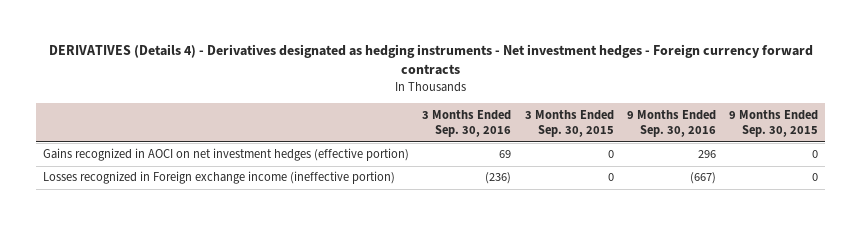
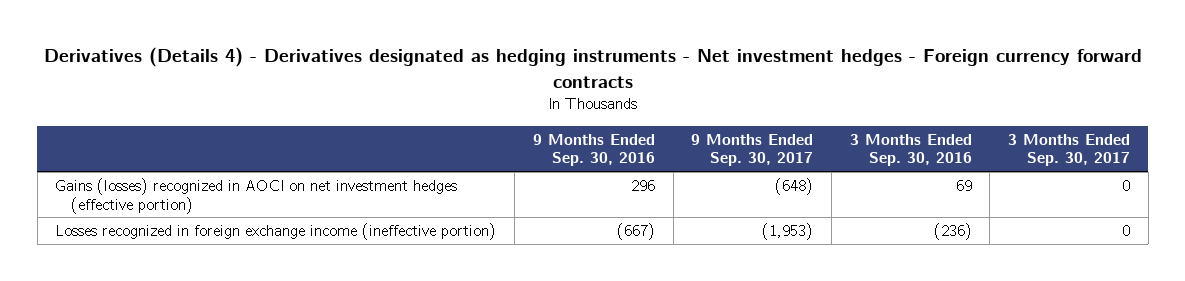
[48,44,813,76] DERIVATIVES (Details 4) - Derivatives designated as hedging instruments - Net investment hedges - Foreign currency forward contracts -> [43,47,1142,88] Derivatives (Details 4) - Derivatives designated as hedging instruments - Net investment hedges - Foreign currency forward contracts
[524,109,614,138] 3 Months Ended Sep. 30, 2015 -> none
[729,109,819,138] 9 Months Ended Sep. 30, 2015 -> none
none -> [691,133,814,167] 9 Months Ended Sep. 30, 2017
none -> [1008,133,1131,167] 3 Months Ended Sep. 30, 2017
[42,148,409,162] Gains recognized in AOCI on net investment hedges (effective portion) -> [55,177,458,214] Gains (losses) recognized in AOCI on net investment hedges (effective portion)
[42,171,395,185] Losses recognized in Foreign exchange income (ineffective portion) -> [55,222,497,240] Losses recognized in foreign exchange income (ineffective portion)

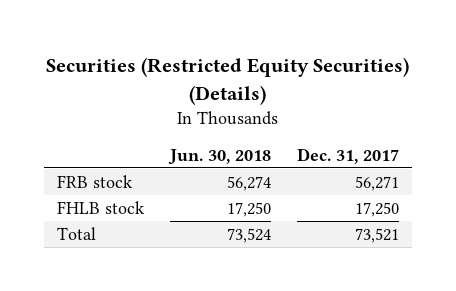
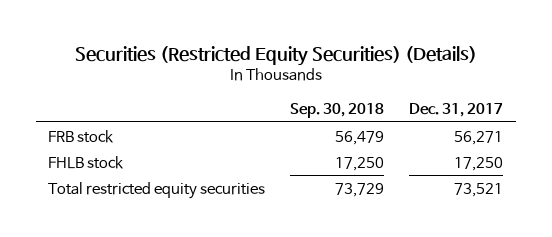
[167,148,271,165] Jun. 30, 2018 -> none
none -> [290,102,385,118] Sep. 30, 2018
[57,226,97,240] Total -> [48,181,266,199] Total restricted equity securities

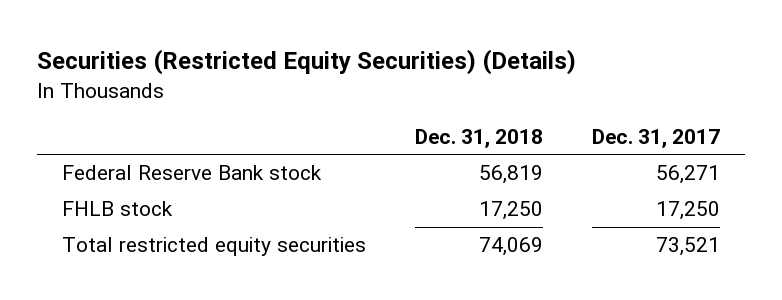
[290,102,385,118] Sep. 30, 2018 -> none
none -> [414,128,543,148] Dec. 31, 2018
[48,129,115,143] FRB stock -> [61,165,322,181] Federal Reserve Bank stock

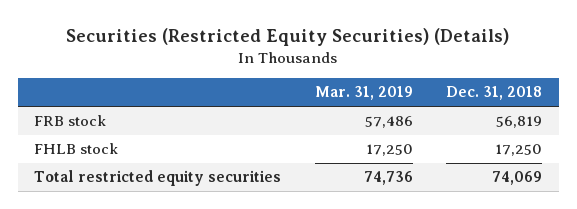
[592,128,721,148] Dec. 31, 2017 -> none
none -> [314,86,413,101] Mar. 31, 2019
[61,165,322,181] Federal Reserve Bank stock -> [34,115,107,127] FRB stock

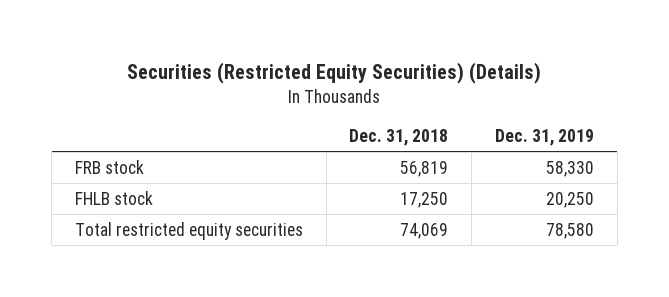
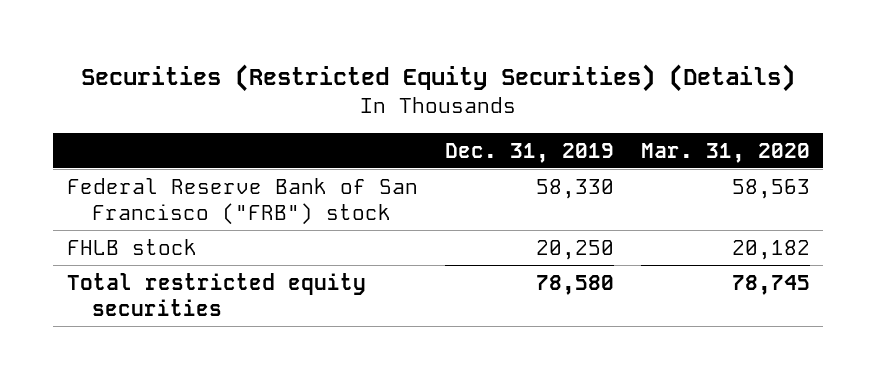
[349,128,449,146] Dec. 31, 2018 -> none
none -> [640,142,810,163] Mar. 31, 2020
[75,159,145,174] FRB stock -> [66,177,418,226] Federal Reserve Bank of San Francisco ("FRB") stock

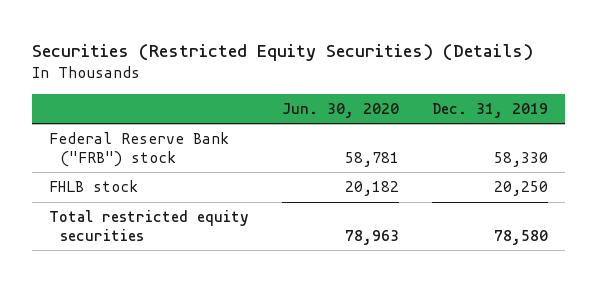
[640,142,810,163] Mar. 31, 2020 -> none
none -> [282,102,400,118] Jun. 30, 2020
[66,177,418,226] Federal Reserve Bank of San Francisco ("FRB") stock -> [48,132,229,168] Federal Reserve Bank ("FRB") stock

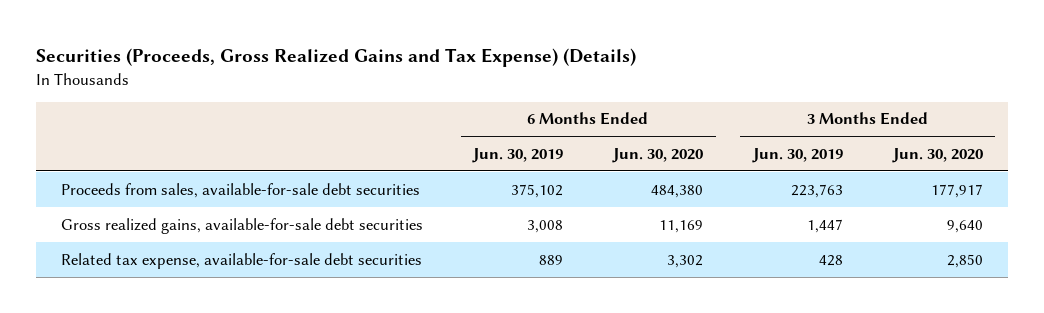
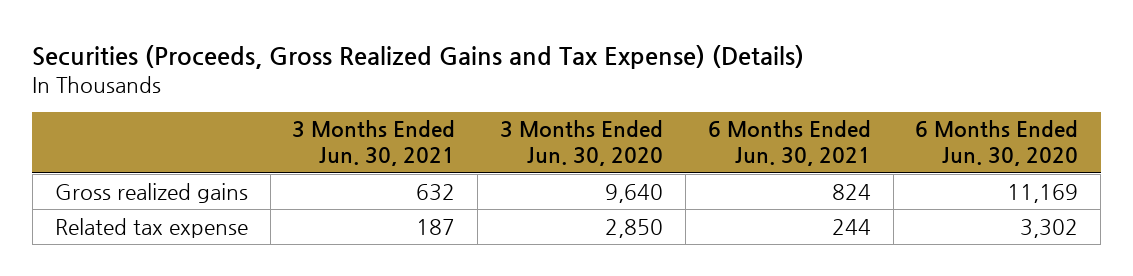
[472,147,564,163] Jun. 30, 2019 -> none
[751,147,843,163] Jun. 30, 2019 -> none
none -> [292,120,456,167] 3 Months Ended Jun. 30, 2021
none -> [707,120,871,167] 6 Months Ended Jun. 30, 2021
[61,182,421,198] Proceeds from sales, available-for-sale debt securities -> none
[61,217,424,234] Gross realized gains, available-for-sale debt securities -> [54,182,248,203] Gross realized gains
[61,252,423,269] Related tax expense, available-for-sale debt securities -> [54,217,248,238] Related tax expense

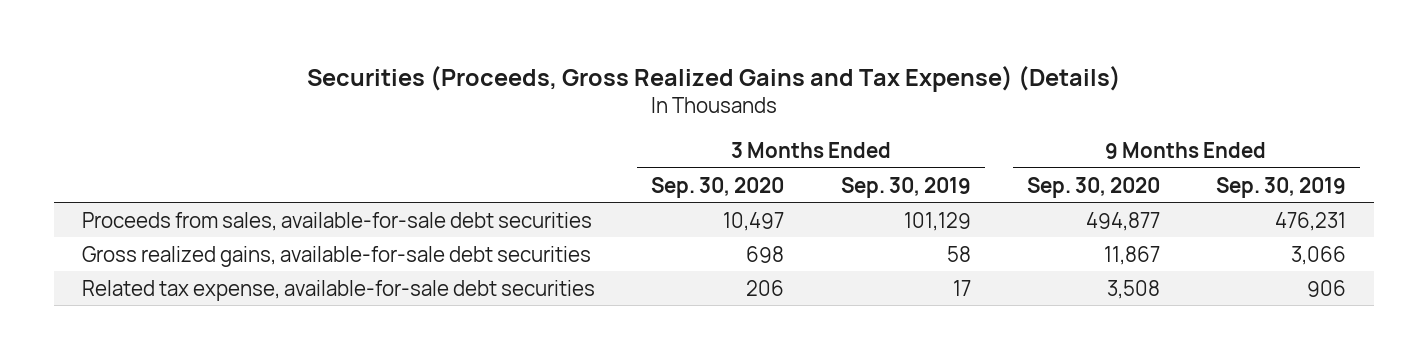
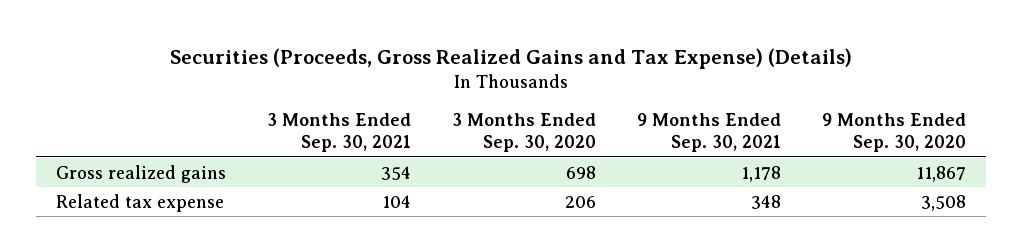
[840,176,971,198] Sep. 30, 2019 -> none
[1215,176,1346,198] Sep. 30, 2019 -> none
none -> [267,113,412,153] 3 Months Ended Sep. 30, 2021
none -> [636,113,781,153] 9 Months Ended Sep. 30, 2021
[82,211,593,231] Proceeds from sales, available-for-sale debt securities -> none
[82,245,592,267] Gross realized gains, available-for-sale debt securities -> [56,164,227,183] Gross realized gains
[82,279,596,301] Related tax expense, available-for-sale debt securities -> [56,193,225,212] Related tax expense

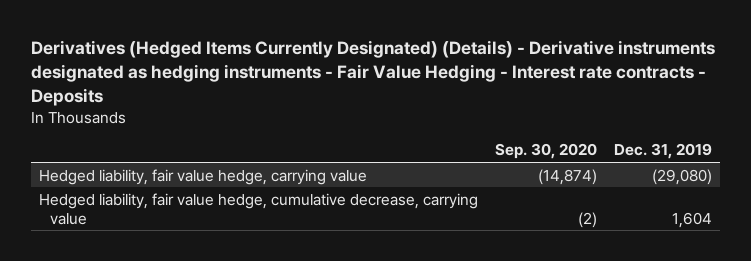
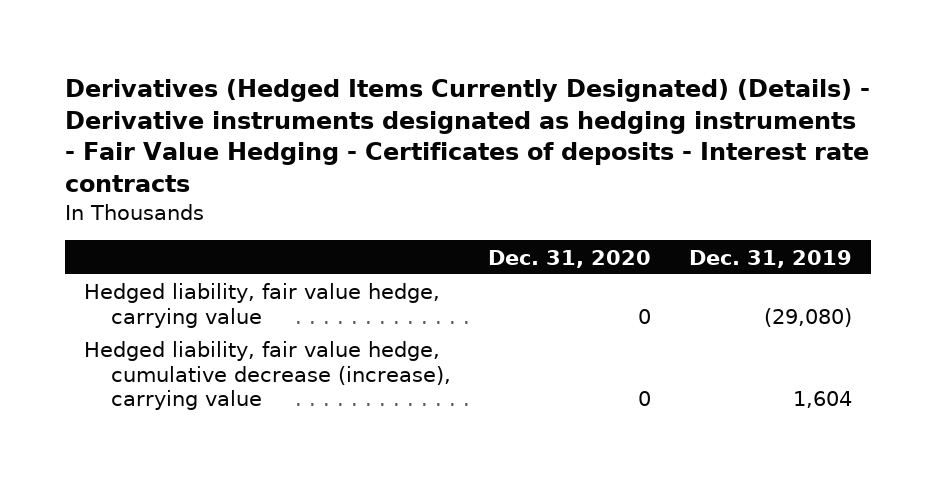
[30,40,715,106] Derivatives (Hedged Items Currently Designated) (Details) - Derivative instruments designated as hedging instruments - Fair Value Hedging - Interest rate contracts - Deposits -> [64,78,870,193] Derivatives (Hedged Items Currently Designated) (Details) - Derivative instruments designated as hedging instruments - Fair Value Hedging - Certificates of deposits - Interest rate contracts
[494,143,597,160] Sep. 30, 2020 -> none
none -> [488,249,652,268] Dec. 31, 2020
[39,192,479,225] Hedged liability, fair value hedge, cumulative decrease, carrying value -> [83,341,451,410] Hedged liability, fair value hedge, cumulative decrease (increase), carrying value

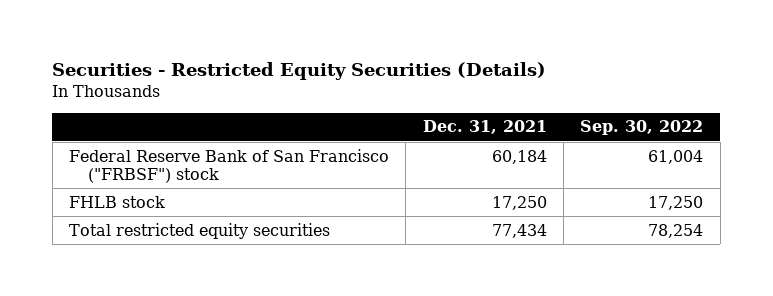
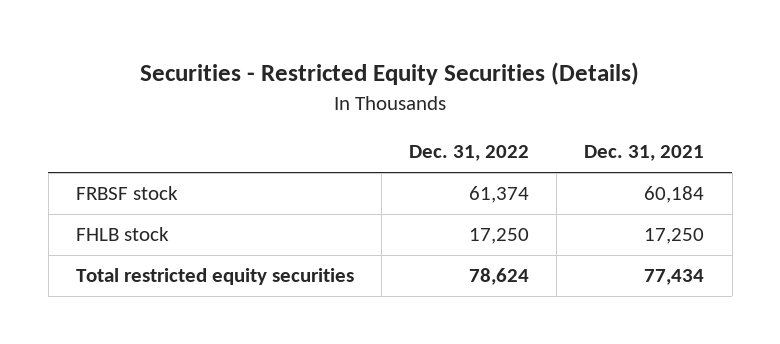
[580,120,704,136] Sep. 30, 2022 -> none
none -> [409,145,530,162] Dec. 31, 2022
[69,148,390,184] Federal Reserve Bank of San Francisco ("FRBSF") stock -> [75,186,178,201] FRBSF stock

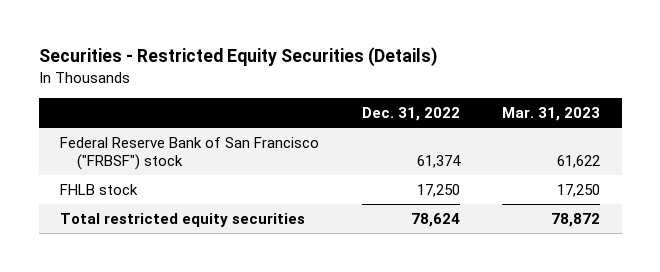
[584,145,705,162] Dec. 31, 2021 -> none
none -> [502,106,601,121] Mar. 31, 2023
[75,186,178,201] FRBSF stock -> [59,137,319,170] Federal Reserve Bank of San Francisco ("FRBSF") stock

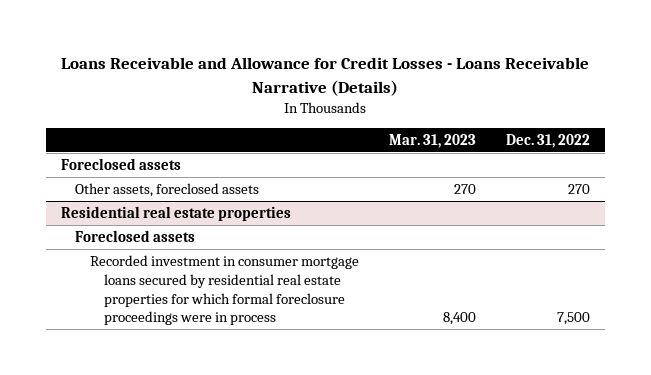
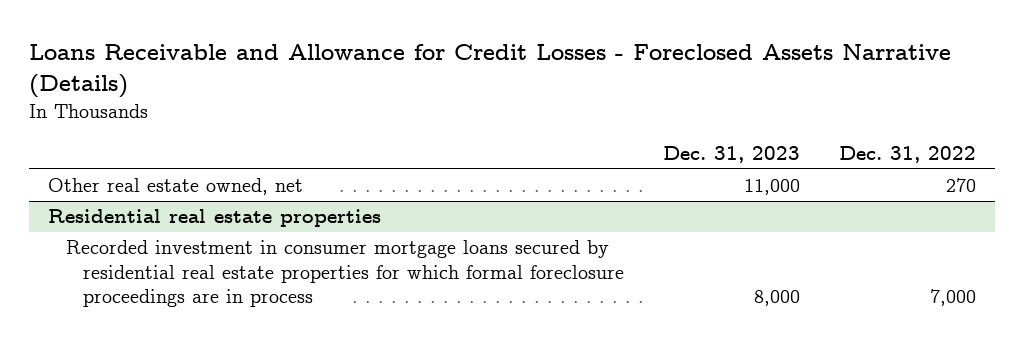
[61,57,590,96] Loans Receivable and Allowance for Credit Losses - Loans Receivable Narrative (Details) -> [29,43,952,98] Loans Receivable and Allowance for Credit Losses - Foreclosed Assets Narrative (Details)
[388,133,476,148] Mar. 31, 2023 -> none
none -> [663,145,801,163] Dec. 31, 2023
[61,158,182,171] Foreclosed assets -> none
[75,183,260,198] Other assets, foreclosed assets -> [48,178,304,196] Other real estate owned, net
[75,230,196,243] Foreclosed assets -> none
[89,255,359,326] Recorded investment in consumer mortgage loans secured by residential real estate properties for which formal foreclosure proceedings were in process -> [65,240,625,308] Recorded investment in consumer mortgage loans secured by residential real estate properties for which formal foreclosure proceedings are in process
[556,312,590,326] 7,500 -> [929,289,976,307] 7,000

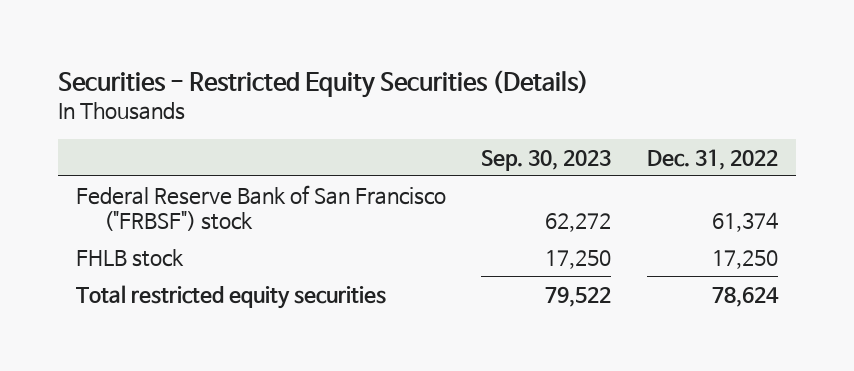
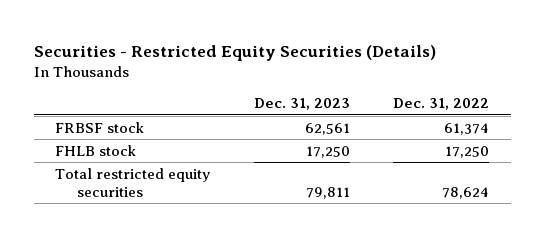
[481,149,612,171] Sep. 30, 2023 -> none
none -> [253,98,350,111] Dec. 31, 2023
[75,184,446,231] Federal Reserve Bank of San Francisco ("FRBSF") stock -> [55,121,145,133] FRBSF stock

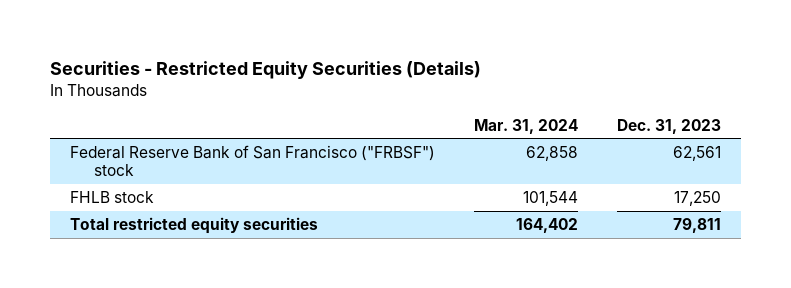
[392,98,489,111] Dec. 31, 2022 -> none
none -> [473,118,578,134] Mar. 31, 2024
[55,121,145,133] FRBSF stock -> [69,145,435,177] Federal Reserve Bank of San Francisco ("FRBSF") stock

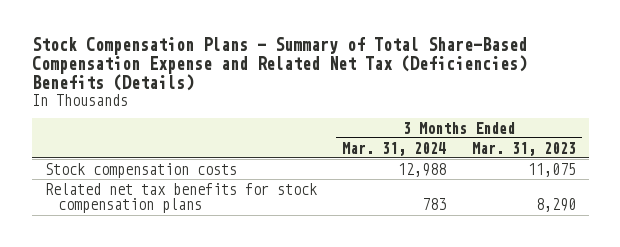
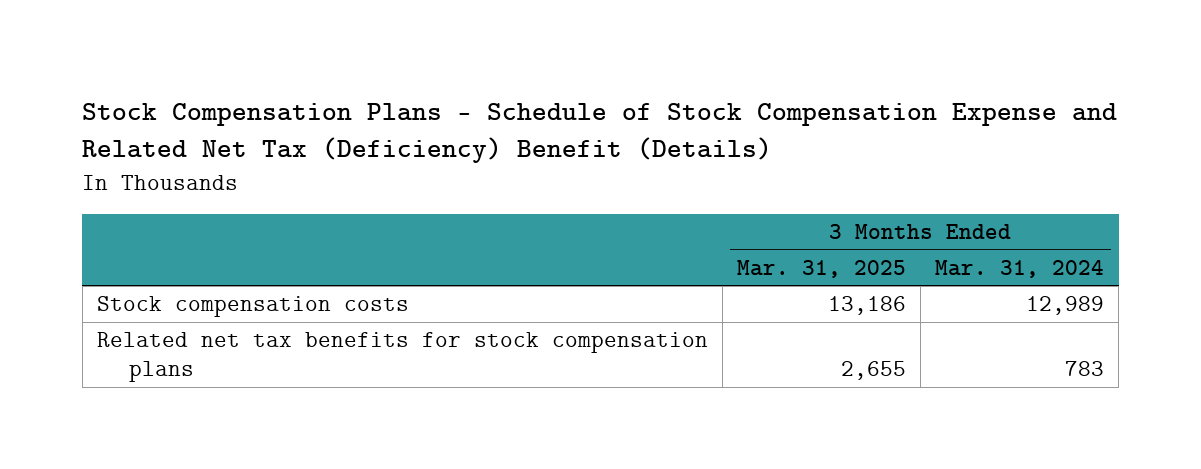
[31,36,527,91] Stock Compensation Plans - Summary of Total Share-Based Compensation Expense and Related Net Tax (Deficiencies) Benefits (Details) -> [82,102,1118,163] Stock Compensation Plans - Schedule of Stock Compensation Expense and Related Net Tax (Deficiency) Benefit (Details)
[471,141,576,156] Mar. 31, 2023 -> none
none -> [736,259,906,278] Mar. 31, 2025
[398,162,447,177] 12,988 -> [1026,296,1105,316] 12,989

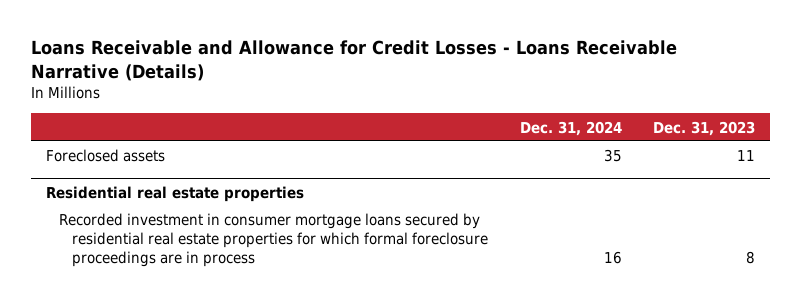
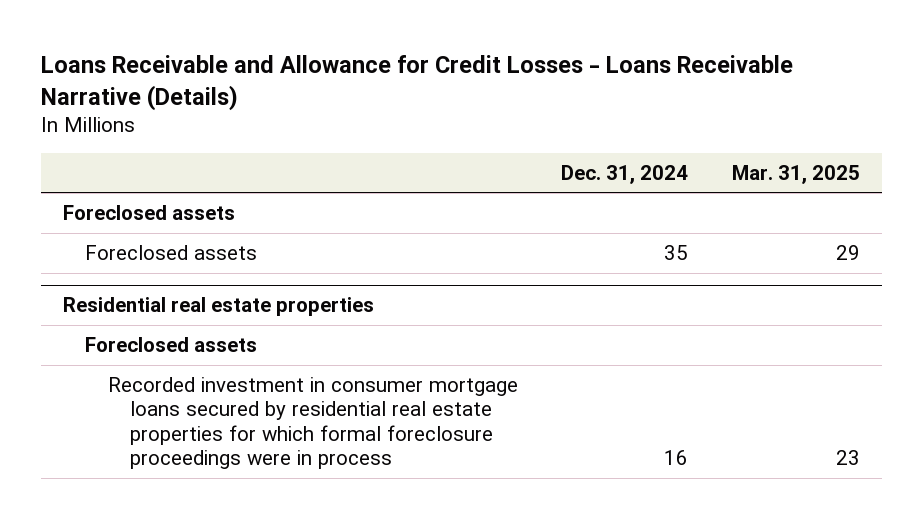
[652,120,755,136] Dec. 31, 2023 -> none
none -> [731,164,860,184] Mar. 31, 2025
none -> [63,205,236,221] Foreclosed assets
none -> [85,337,258,353] Foreclosed assets
[59,213,489,268] Recorded investment in consumer mortgage loans secured by residential real estate properties for which formal foreclosure proceedings are in process -> [107,377,518,470] Recorded investment in consumer mortgage loans secured by residential real estate properties for which formal foreclosure proceedings were in process

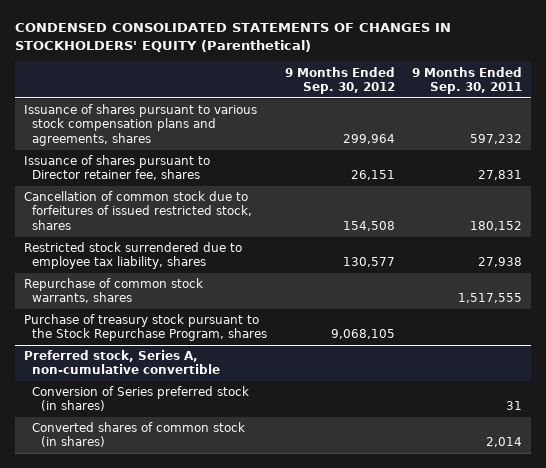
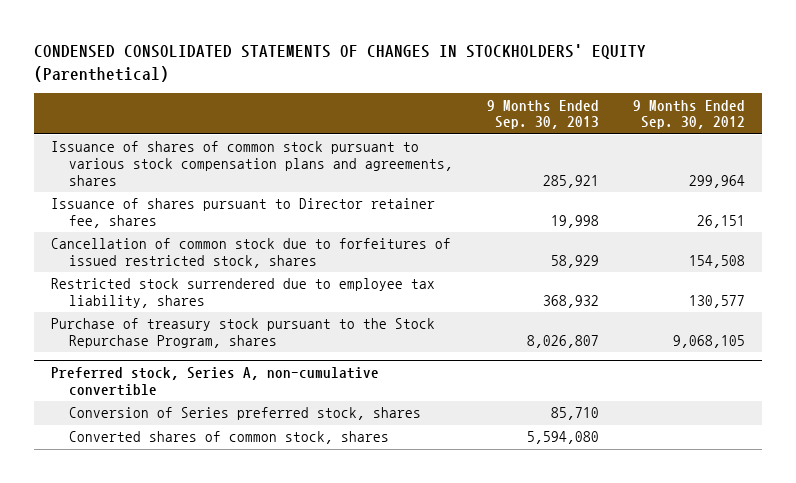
[412,66,523,94] 9 Months Ended Sep. 30, 2011 -> none
none -> [487,99,600,130] 9 Months Ended Sep. 30, 2013
[23,104,257,146] Issuance of shares pursuant to various stock compensation plans and agreements, shares -> [50,141,453,187] Issuance of shares of common stock pursuant to various stock compensation plans and agreements, shares
[23,278,203,304] Repurchase of common stock warrants, shares -> none
[32,386,250,412] Conversion of Series preferred stock (in shares) -> [68,407,421,421] Conversion of Series preferred stock, shares
[32,422,246,448] Converted shares of common stock (in shares) -> [68,431,389,445] Converted shares of common stock, shares

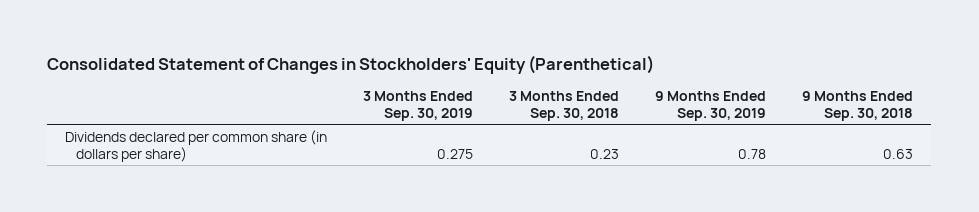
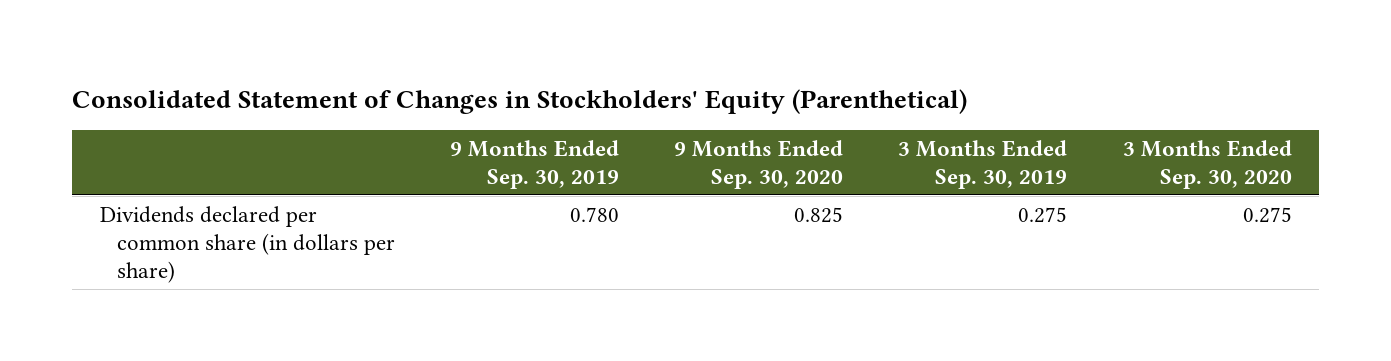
[509,90,620,121] 3 Months Ended Sep. 30, 2018 -> none
[802,90,914,121] 9 Months Ended Sep. 30, 2018 -> none
none -> [674,140,844,190] 9 Months Ended Sep. 30, 2020
none -> [1122,140,1292,190] 3 Months Ended Sep. 30, 2020
[738,148,767,159] 0.78 -> [570,206,620,222] 0.780

